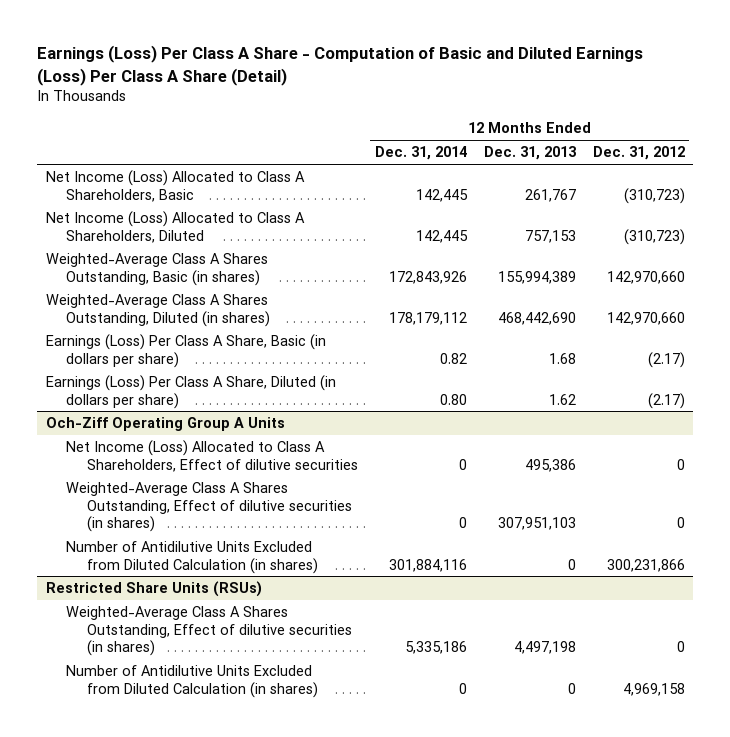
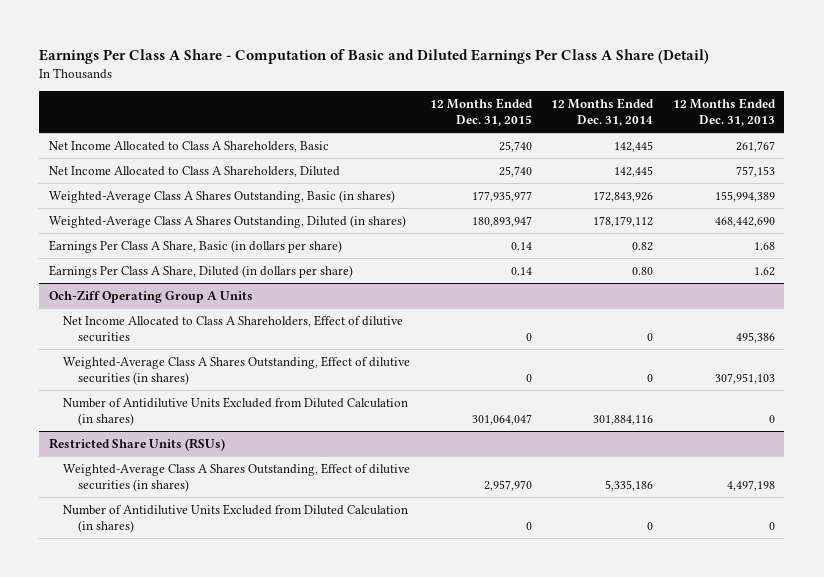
[37,45,644,86] Earnings (Loss) Per Class A Share - Computation of Basic and Diluted Earnings (Loss) Per Class A Share (Detail) -> [39,48,710,64] Earnings Per Class A Share - Computation of Basic and Diluted Earnings Per Class A Share (Detail)
[592,146,685,161] Dec. 31, 2012 -> none
none -> [429,97,533,126] 12 Months Ended Dec. 31, 2015
[45,170,305,202] Net Income (Loss) Allocated to Class A Shareholders, Basic -> [49,140,330,152] Net Income Allocated to Class A Shareholders, Basic
[45,211,305,243] Net Income (Loss) Allocated to Class A Shareholders, Diluted -> [49,165,341,177] Net Income Allocated to Class A Shareholders, Diluted
[45,334,326,368] Earnings (Loss) Per Class A Share, Basic (in dollars per share) -> [49,239,343,253] Earnings Per Class A Share, Basic (in dollars per share)
[45,375,336,409] Earnings (Loss) Per Class A Share, Diluted (in dollars per share) -> [49,264,354,278] Earnings Per Class A Share, Diluted (in dollars per share)
[66,440,358,472] Net Income (Loss) Allocated to Class A Shareholders, Effect of dilutive securities -> [63,314,404,342] Net Income Allocated to Class A Shareholders, Effect of dilutive securities

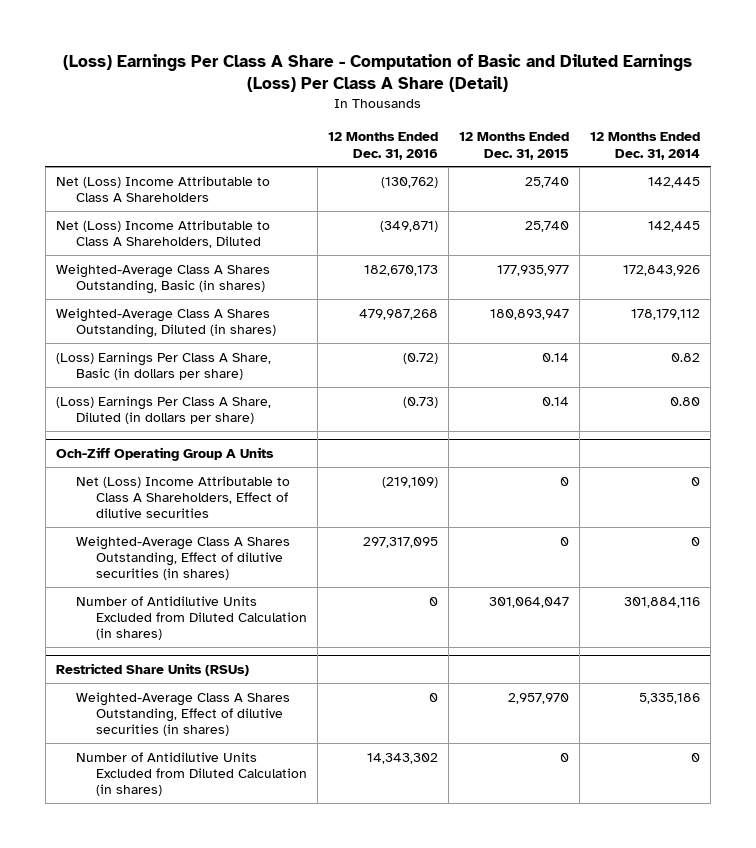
[39,48,710,64] Earnings Per Class A Share - Computation of Basic and Diluted Earnings Per Class A Share (Detail) -> [62,54,692,93] (Loss) Earnings Per Class A Share - Computation of Basic and Diluted Earnings (Loss) Per Class A Share (Detail)
[672,97,776,126] 12 Months Ended Dec. 31, 2013 -> none
none -> [328,132,439,160] 12 Months Ended Dec. 31, 2016
[49,140,330,152] Net Income Allocated to Class A Shareholders, Basic -> [55,175,270,203] Net (Loss) Income Attributable to Class A Shareholders
[49,165,341,177] Net Income Allocated to Class A Shareholders, Diluted -> [55,219,270,249] Net (Loss) Income Attributable to Class A Shareholders, Diluted
[49,239,343,253] Earnings Per Class A Share, Basic (in dollars per share) -> [55,351,271,381] (Loss) Earnings Per Class A Share, Basic (in dollars per share)
[49,264,354,278] Earnings Per Class A Share, Diluted (in dollars per share) -> [55,395,271,425] (Loss) Earnings Per Class A Share, Diluted (in dollars per share)
[63,314,404,342] Net Income Allocated to Class A Shareholders, Effect of dilutive securities -> [75,475,290,519] Net (Loss) Income Attributable to Class A Shareholders, Effect of dilutive securities

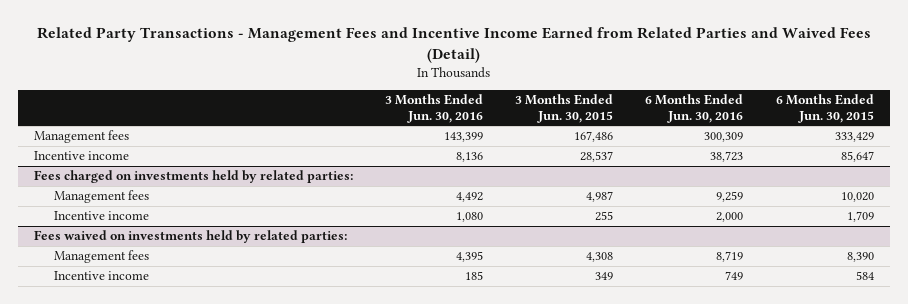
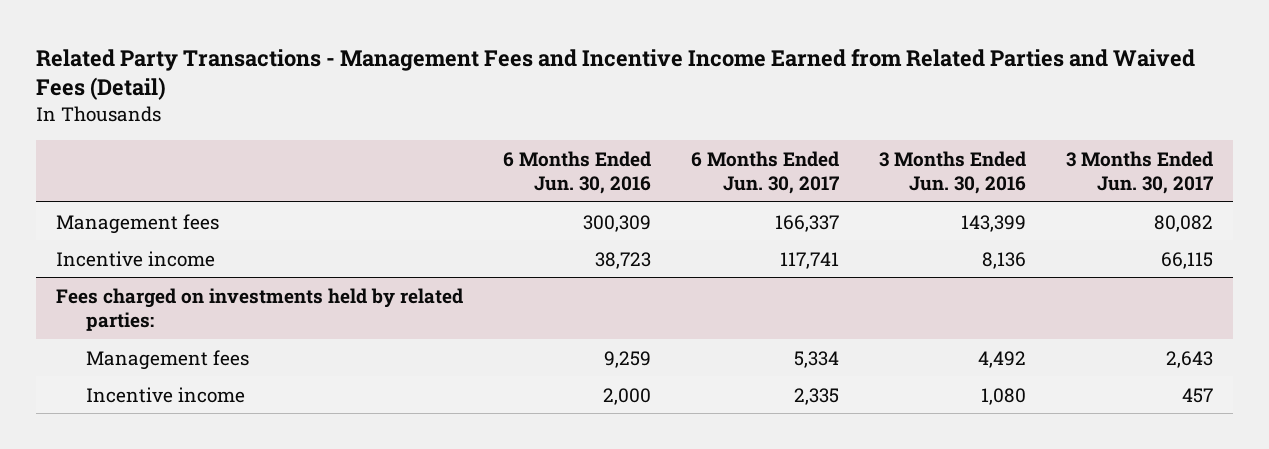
[515,94,614,123] 3 Months Ended Jun. 30, 2015 -> none
[775,94,874,123] 6 Months Ended Jun. 30, 2015 -> none
none -> [691,150,840,195] 6 Months Ended Jun. 30, 2017
none -> [1066,150,1214,195] 3 Months Ended Jun. 30, 2017
[33,230,347,244] Fees waived on investments held by related parties: -> none
[54,250,150,264] Management fees -> none
[54,271,150,281] Incentive income -> none

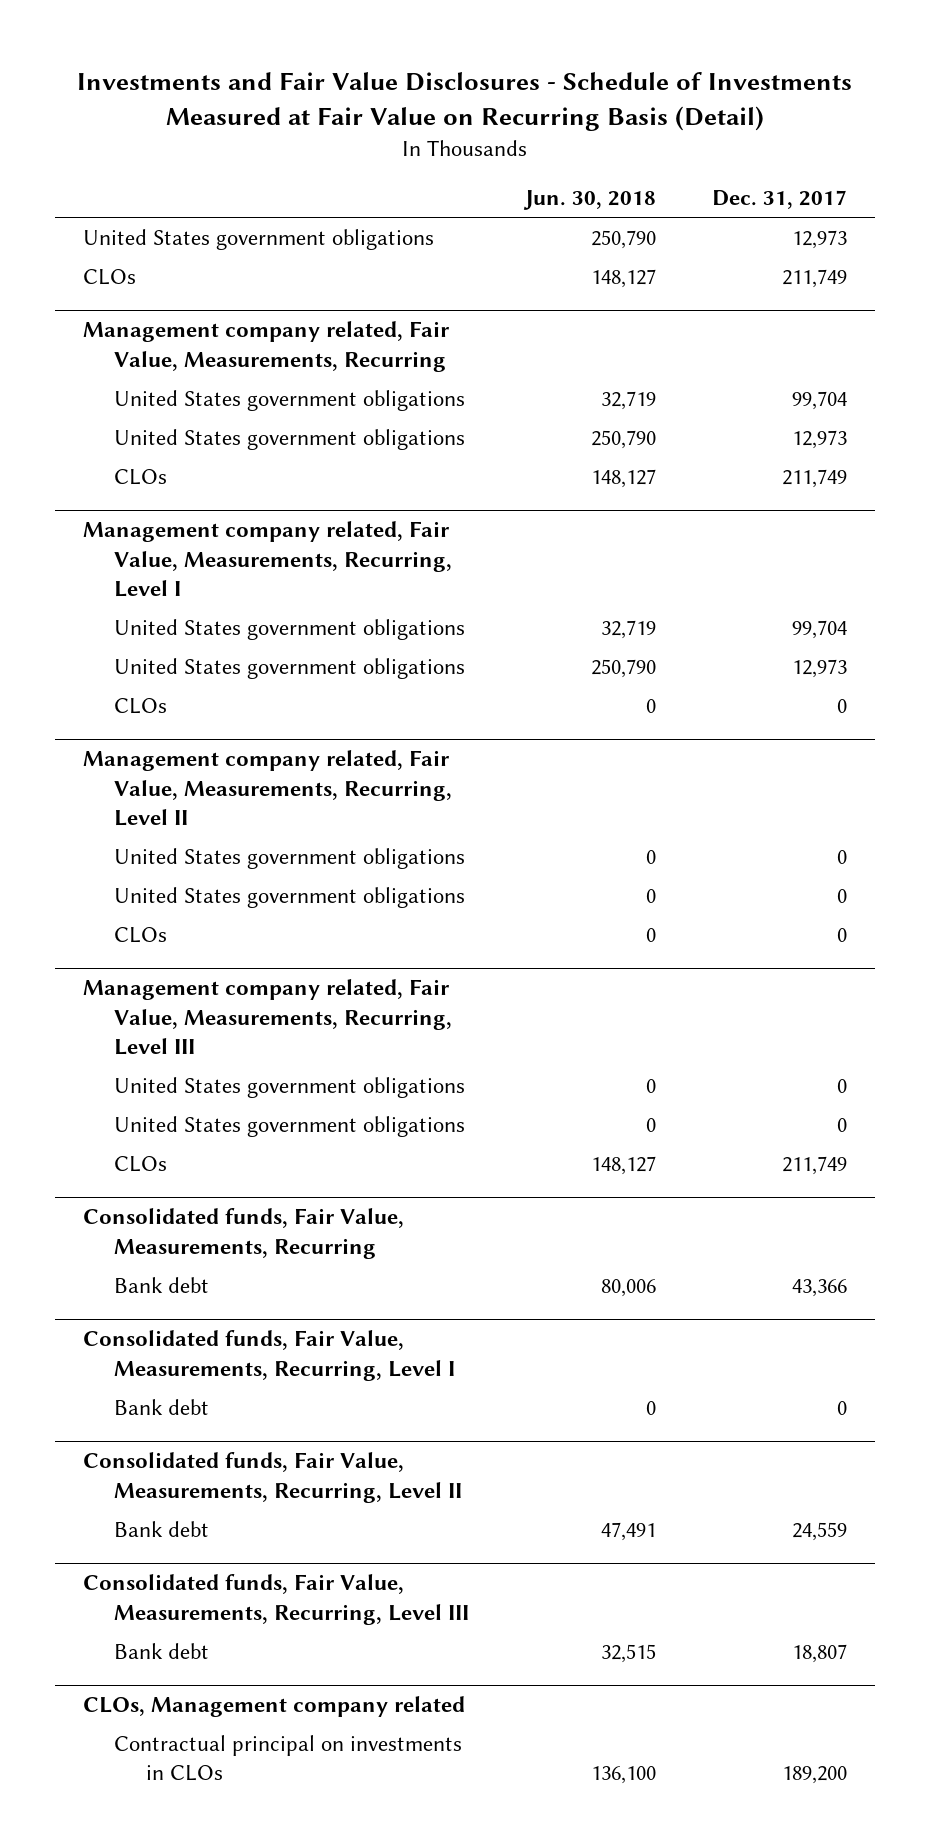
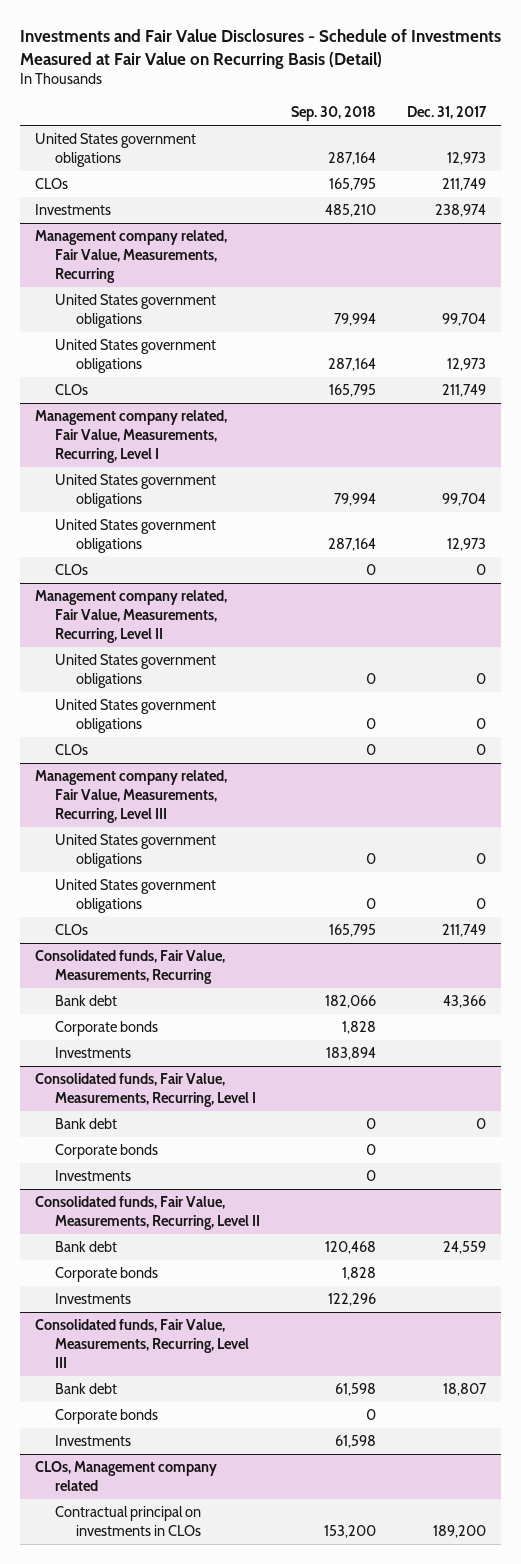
[523,190,657,211] Jun. 30, 2018 -> none
none -> [291,106,377,122] Sep. 30, 2018
none -> [34,204,111,216] Investments
none -> [55,1021,159,1037] Corporate bonds
none -> [55,1047,132,1059] Investments
none -> [55,1144,159,1160] Corporate bonds
none -> [55,1170,132,1182] Investments
none -> [55,1267,159,1283] Corporate bonds
none -> [55,1293,132,1305] Investments
none -> [55,1409,159,1425] Corporate bonds
none -> [55,1435,132,1447] Investments

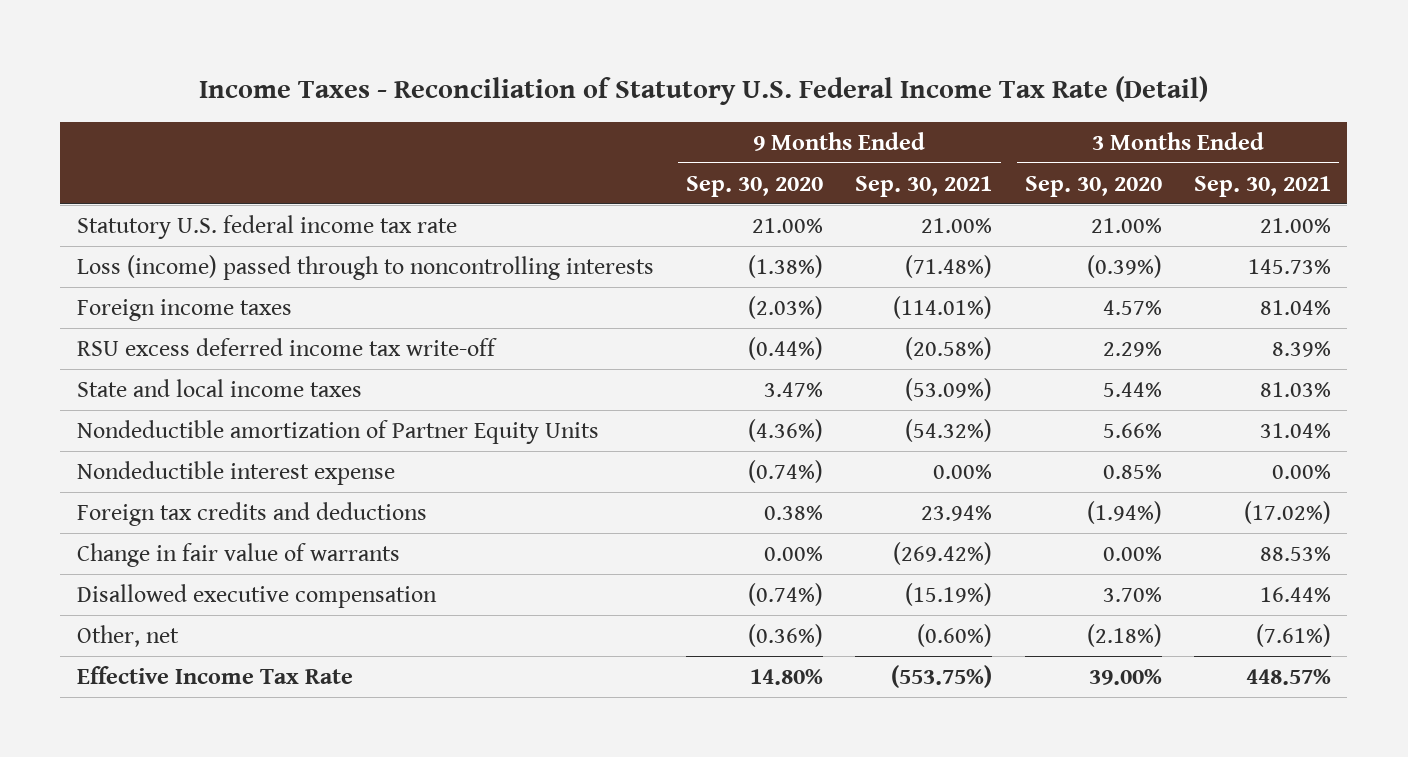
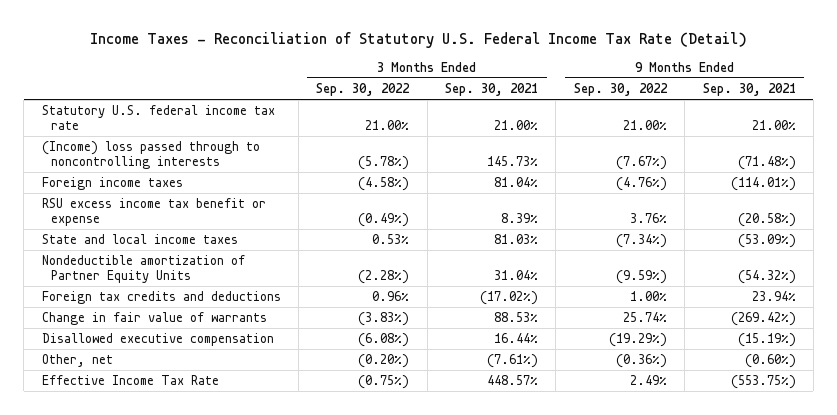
[686,175,824,197] Sep. 30, 2020 -> none
[1024,175,1162,197] Sep. 30, 2020 -> none
none -> [316,82,411,96] Sep. 30, 2022
none -> [573,82,668,96] Sep. 30, 2022
[76,254,654,280] Loss (income) passed through to noncontrolling interests -> [41,141,260,169] (Income) loss passed through to noncontrolling interests
[76,337,497,356] RSU excess deferred income tax write-off -> [41,198,266,226] RSU excess income tax benefit or expense
[76,460,395,485] Nondeductible interest expense -> none

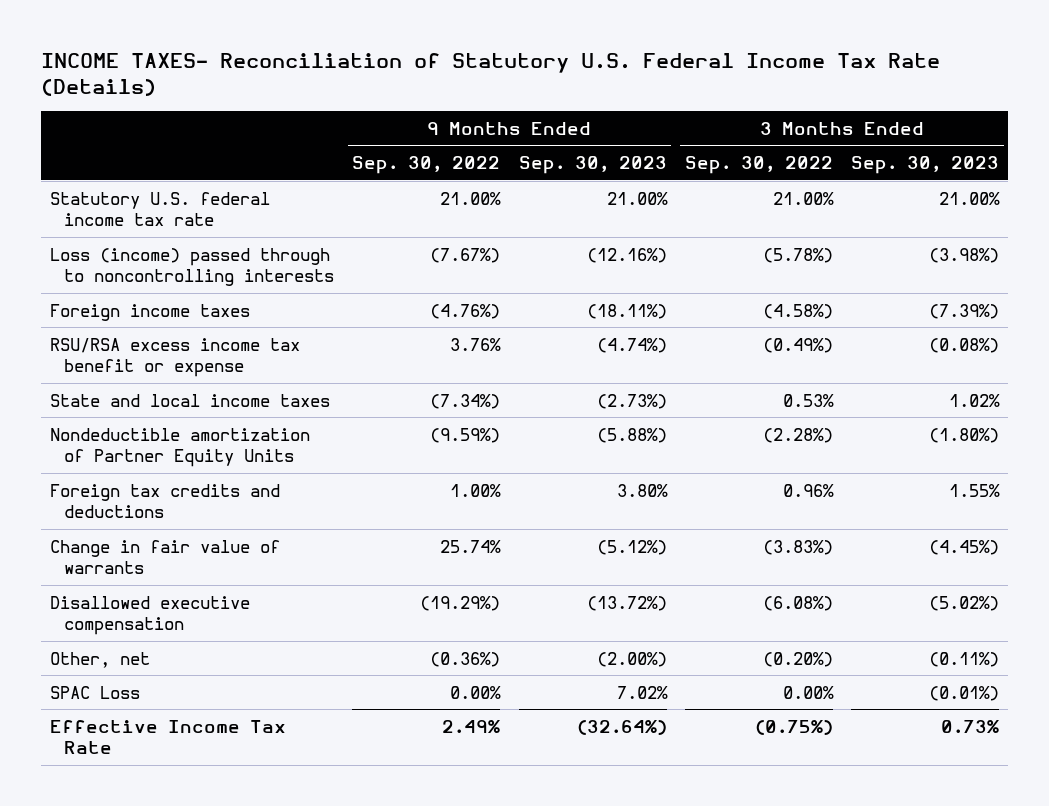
[89,31,747,48] Income Taxes - Reconciliation of Statutory U.S. Federal Income Tax Rate (Detail) -> [40,52,940,97] INCOME TAXES- Reconciliation of Statutory U.S. Federal Income Tax Rate (Details)
[445,82,539,96] Sep. 30, 2021 -> none
[702,82,796,96] Sep. 30, 2021 -> none
none -> [518,156,667,175] Sep. 30, 2023
none -> [851,156,1000,175] Sep. 30, 2023
[41,141,260,169] (Income) loss passed through to noncontrolling interests -> [50,247,334,287] Loss (income) passed through to noncontrolling interests
[41,198,266,226] RSU excess income tax benefit or expense -> [50,337,301,378] RSU/RSA excess income tax benefit or expense
none -> [50,685,141,699] SPAC Loss

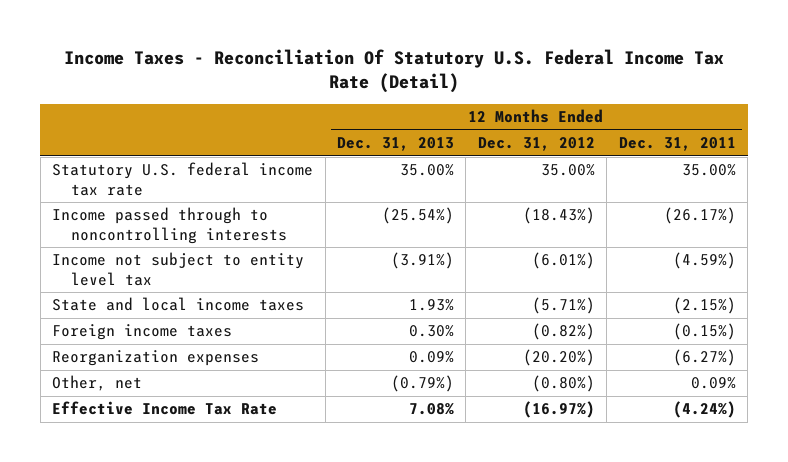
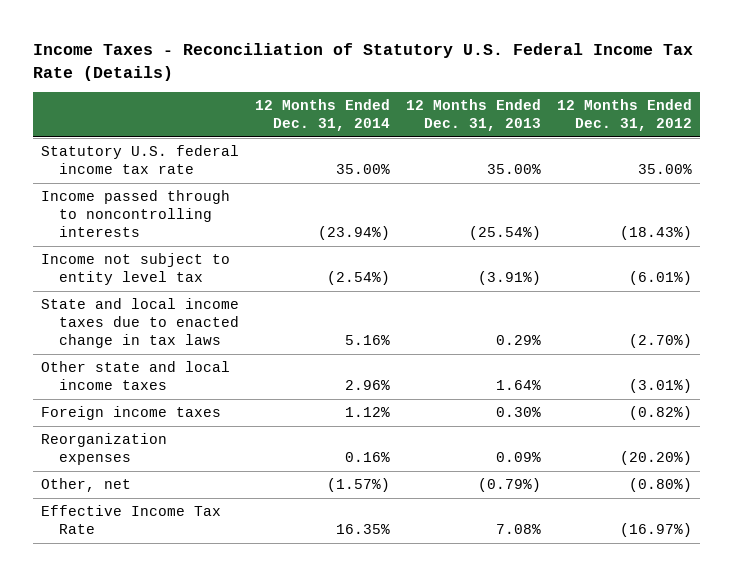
[63,49,724,94] Income Taxes - Reconciliation Of Statutory U.S. Federal Income Tax Rate (Detail) -> [32,43,693,81] Income Taxes - Reconciliation of Statutory U.S. Federal Income Tax Rate (Details)
[618,137,736,152] Dec. 31, 2011 -> none
none -> [255,99,391,132] 12 Months Ended Dec. 31, 2014
none -> [40,298,240,349] State and local income taxes due to enacted change in tax laws
[52,297,305,312] State and local income taxes -> [40,361,230,391] Other state and local income taxes
[409,299,455,312] 1.93% -> [496,380,542,391] 1.64%
[531,297,595,315] (5.71%) -> [629,379,693,394] (3.01%)

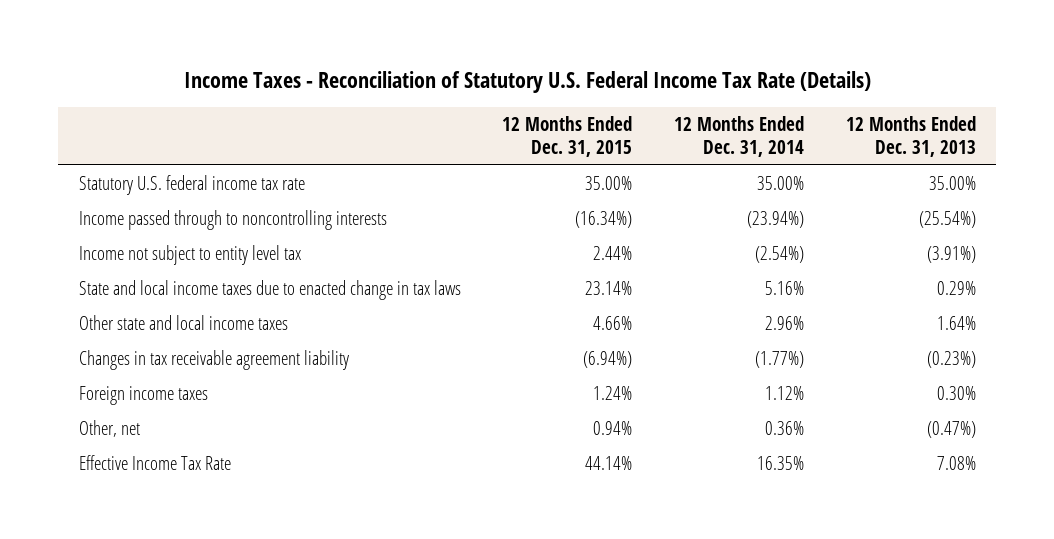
[557,99,693,132] 12 Months Ended Dec. 31, 2012 -> none
none -> [502,116,633,158] 12 Months Ended Dec. 31, 2015
none -> [78,350,349,371] Changes in tax receivable agreement liability
[40,433,167,466] Reorganization expenses -> none
[327,478,391,493] (1.57%) -> [764,421,804,436] 0.36%
[478,478,542,493] (0.79%) -> [926,421,976,439] (0.47%)

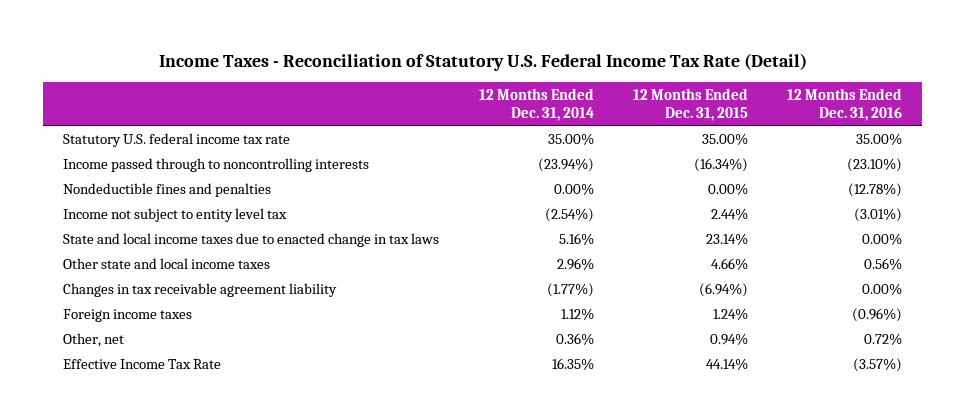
[184,70,872,93] Income Taxes - Reconciliation of Statutory U.S. Federal Income Tax Rate (Details) -> [158,52,807,71] Income Taxes - Reconciliation of Statutory U.S. Federal Income Tax Rate (Detail)
[845,116,976,158] 12 Months Ended Dec. 31, 2013 -> none
none -> [787,87,903,122] 12 Months Ended Dec. 31, 2016
none -> [63,183,272,198] Nondeductible fines and penalties

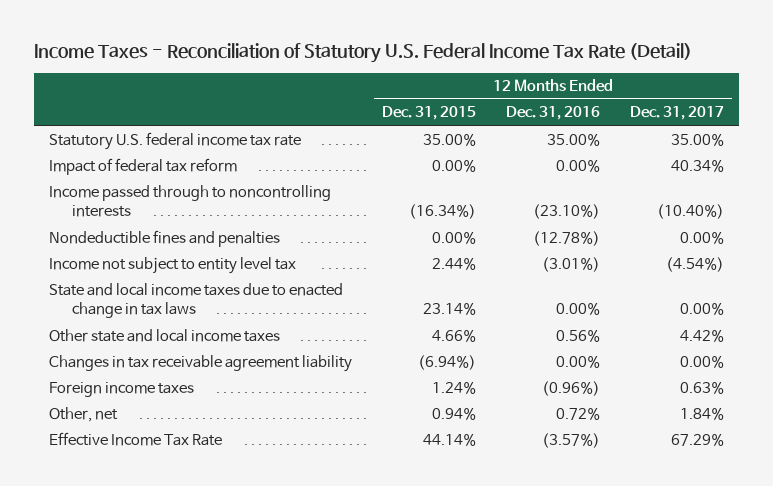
[478,87,594,122] 12 Months Ended Dec. 31, 2014 -> none
none -> [630,106,725,121] Dec. 31, 2017
none -> [48,157,237,175] Impact of federal tax reform

